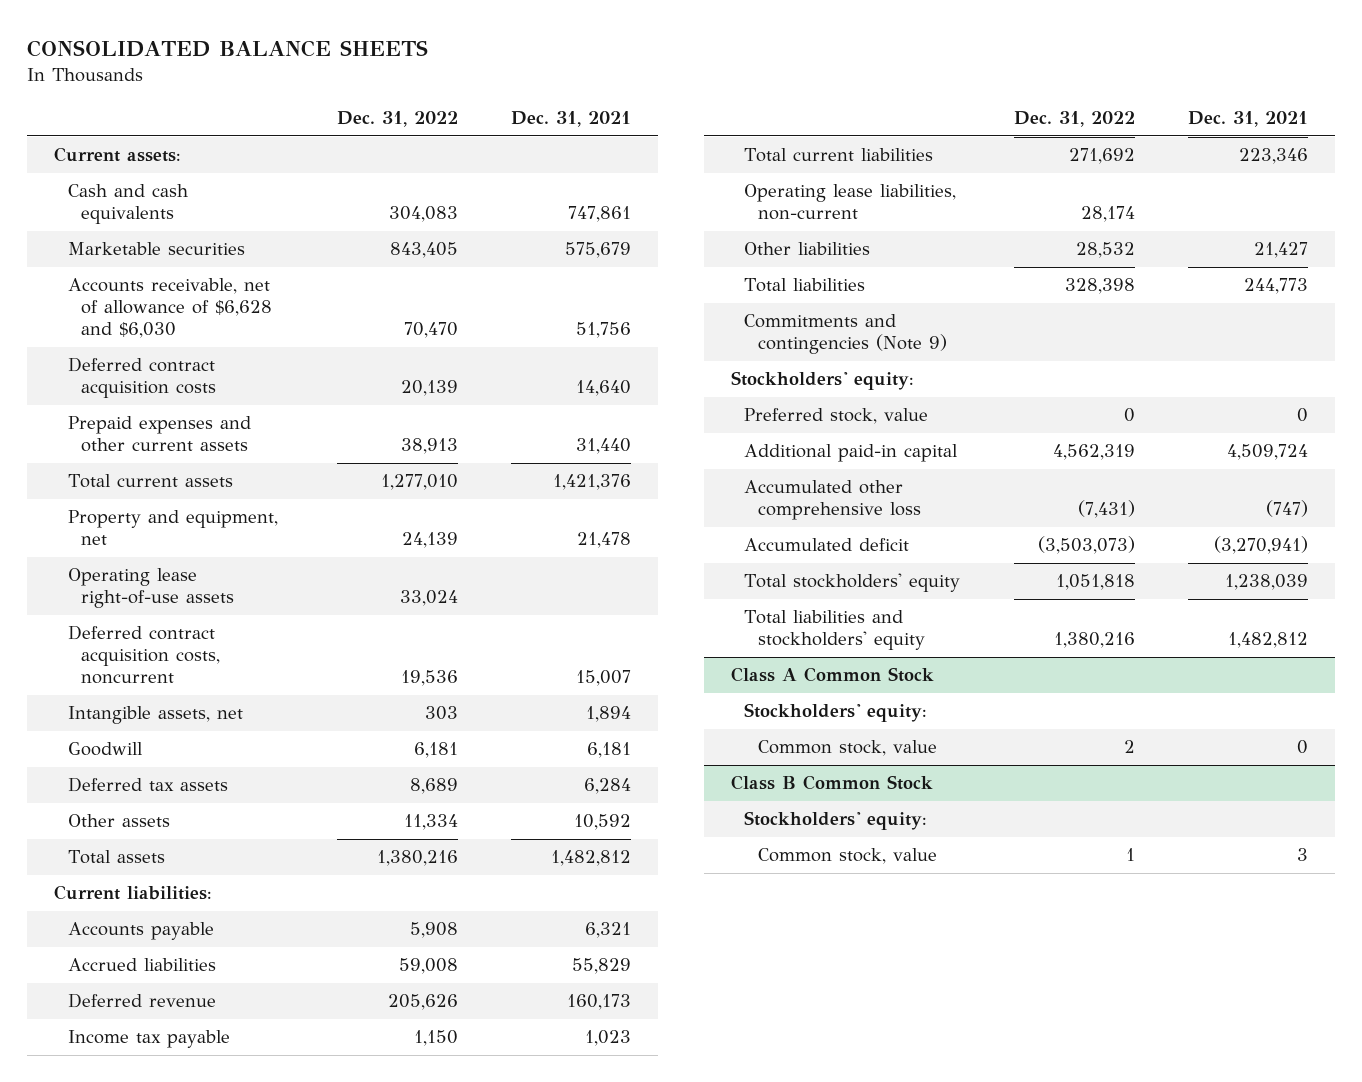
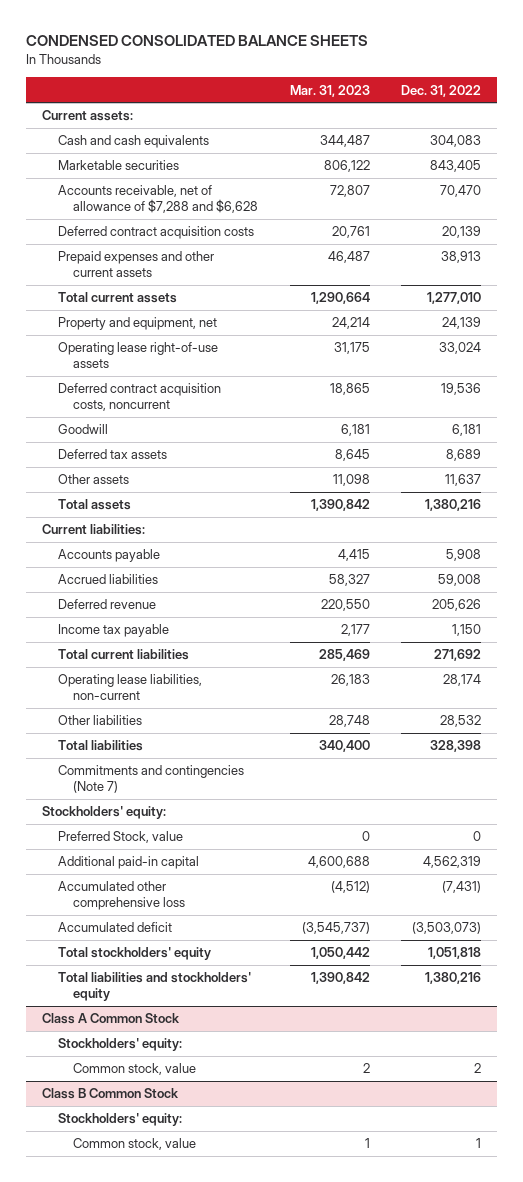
[27,39,429,57] CONSOLIDATED BALANCE SHEETS -> [26,35,369,47] CONDENSED CONSOLIDATED BALANCE SHEETS
[511,110,632,127] Dec. 31, 2021 -> none
none -> [289,84,370,97] Mar. 31, 2023
[67,278,273,339] Accounts receivable, net of allowance of $6,628 and $6,030 -> [57,185,259,213] Accounts receivable, net of allowance of $7,288 and $6,628
[67,706,243,725] Intangible assets, net -> none
[403,814,458,831] 11,334 -> [445,474,482,487] 11,637
[744,314,948,355] Commitments and contingencies (Note 9) -> [57,765,244,793] Commitments and contingencies (Note 7)
[744,408,929,425] Preferred stock, value -> [57,831,183,844] Preferred Stock, value

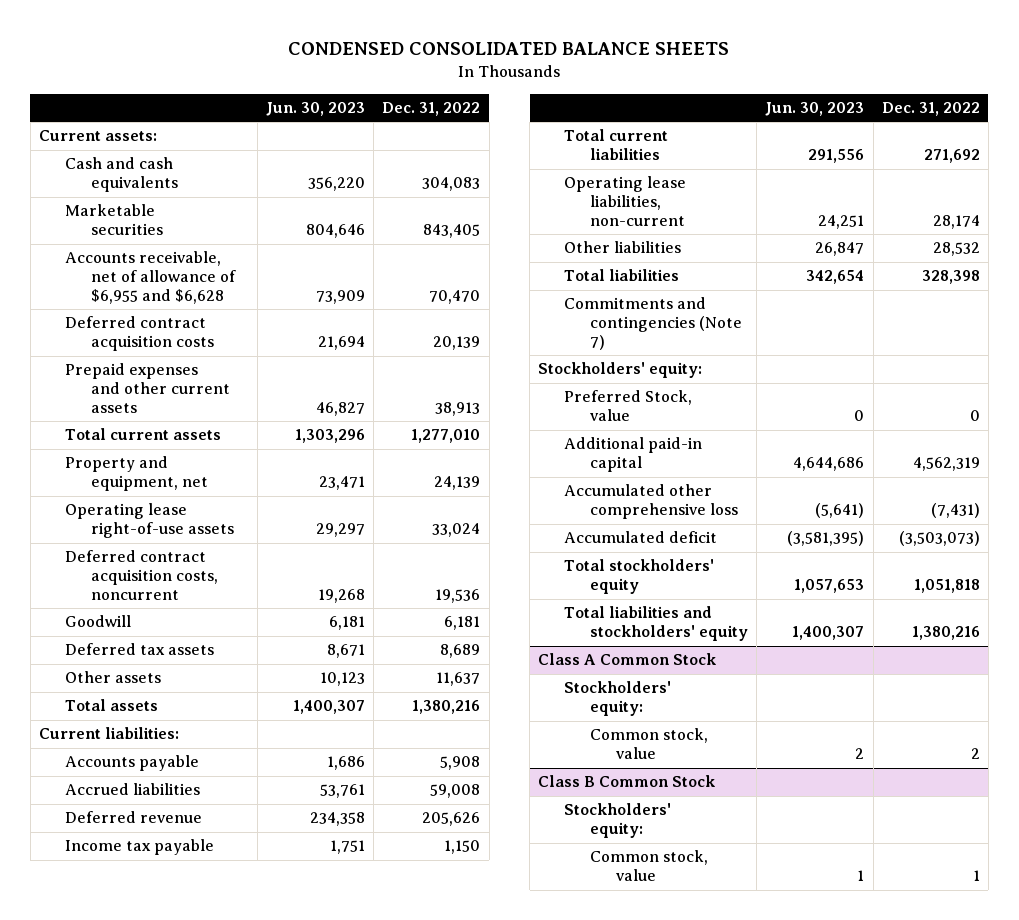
[289,84,370,97] Mar. 31, 2023 -> none
none -> [266,102,366,117] Jun. 30, 2023
[57,185,259,213] Accounts receivable, net of allowance of $7,288 and $6,628 -> [64,251,236,304] Accounts receivable, net of allowance of $6,955 and $6,628

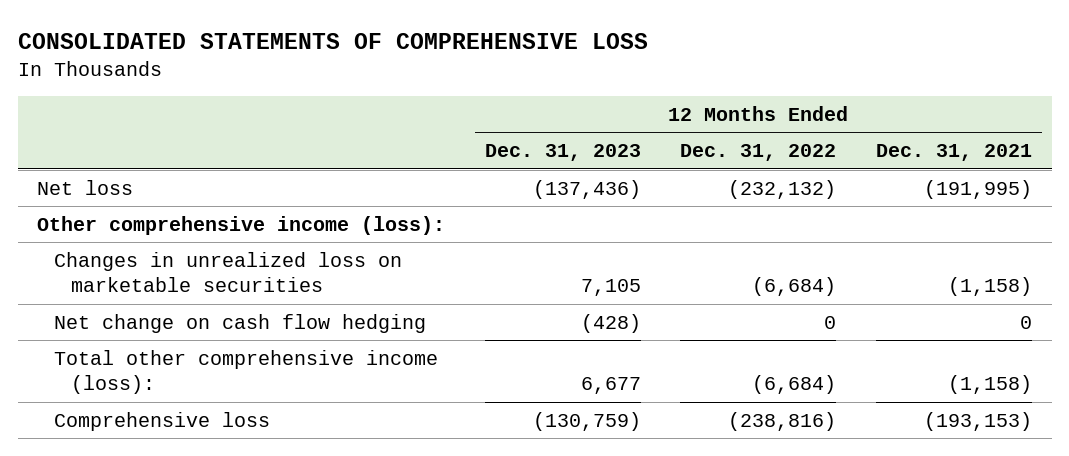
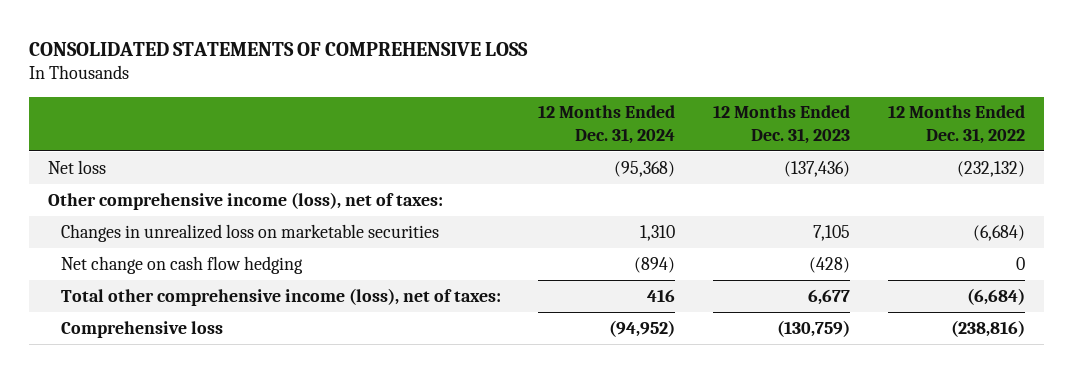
[875,143,1032,161] Dec. 31, 2021 -> none
none -> [538,105,676,144] 12 Months Ended Dec. 31, 2024
[37,215,446,235] Other comprehensive income (loss): -> [47,191,443,210] Other comprehensive income (loss), net of taxes:
[54,349,439,395] Total other comprehensive income (loss): -> [60,287,501,306] Total other comprehensive income (loss), net of taxes:

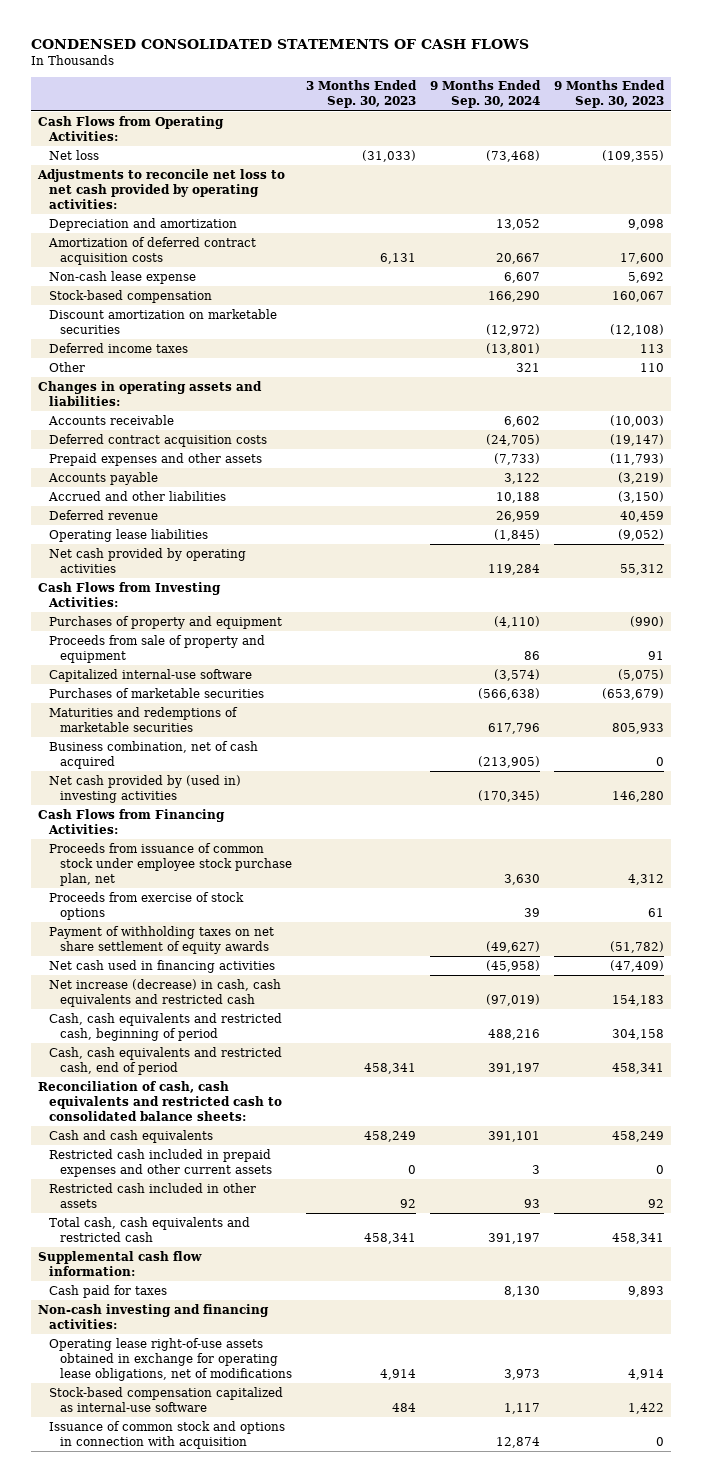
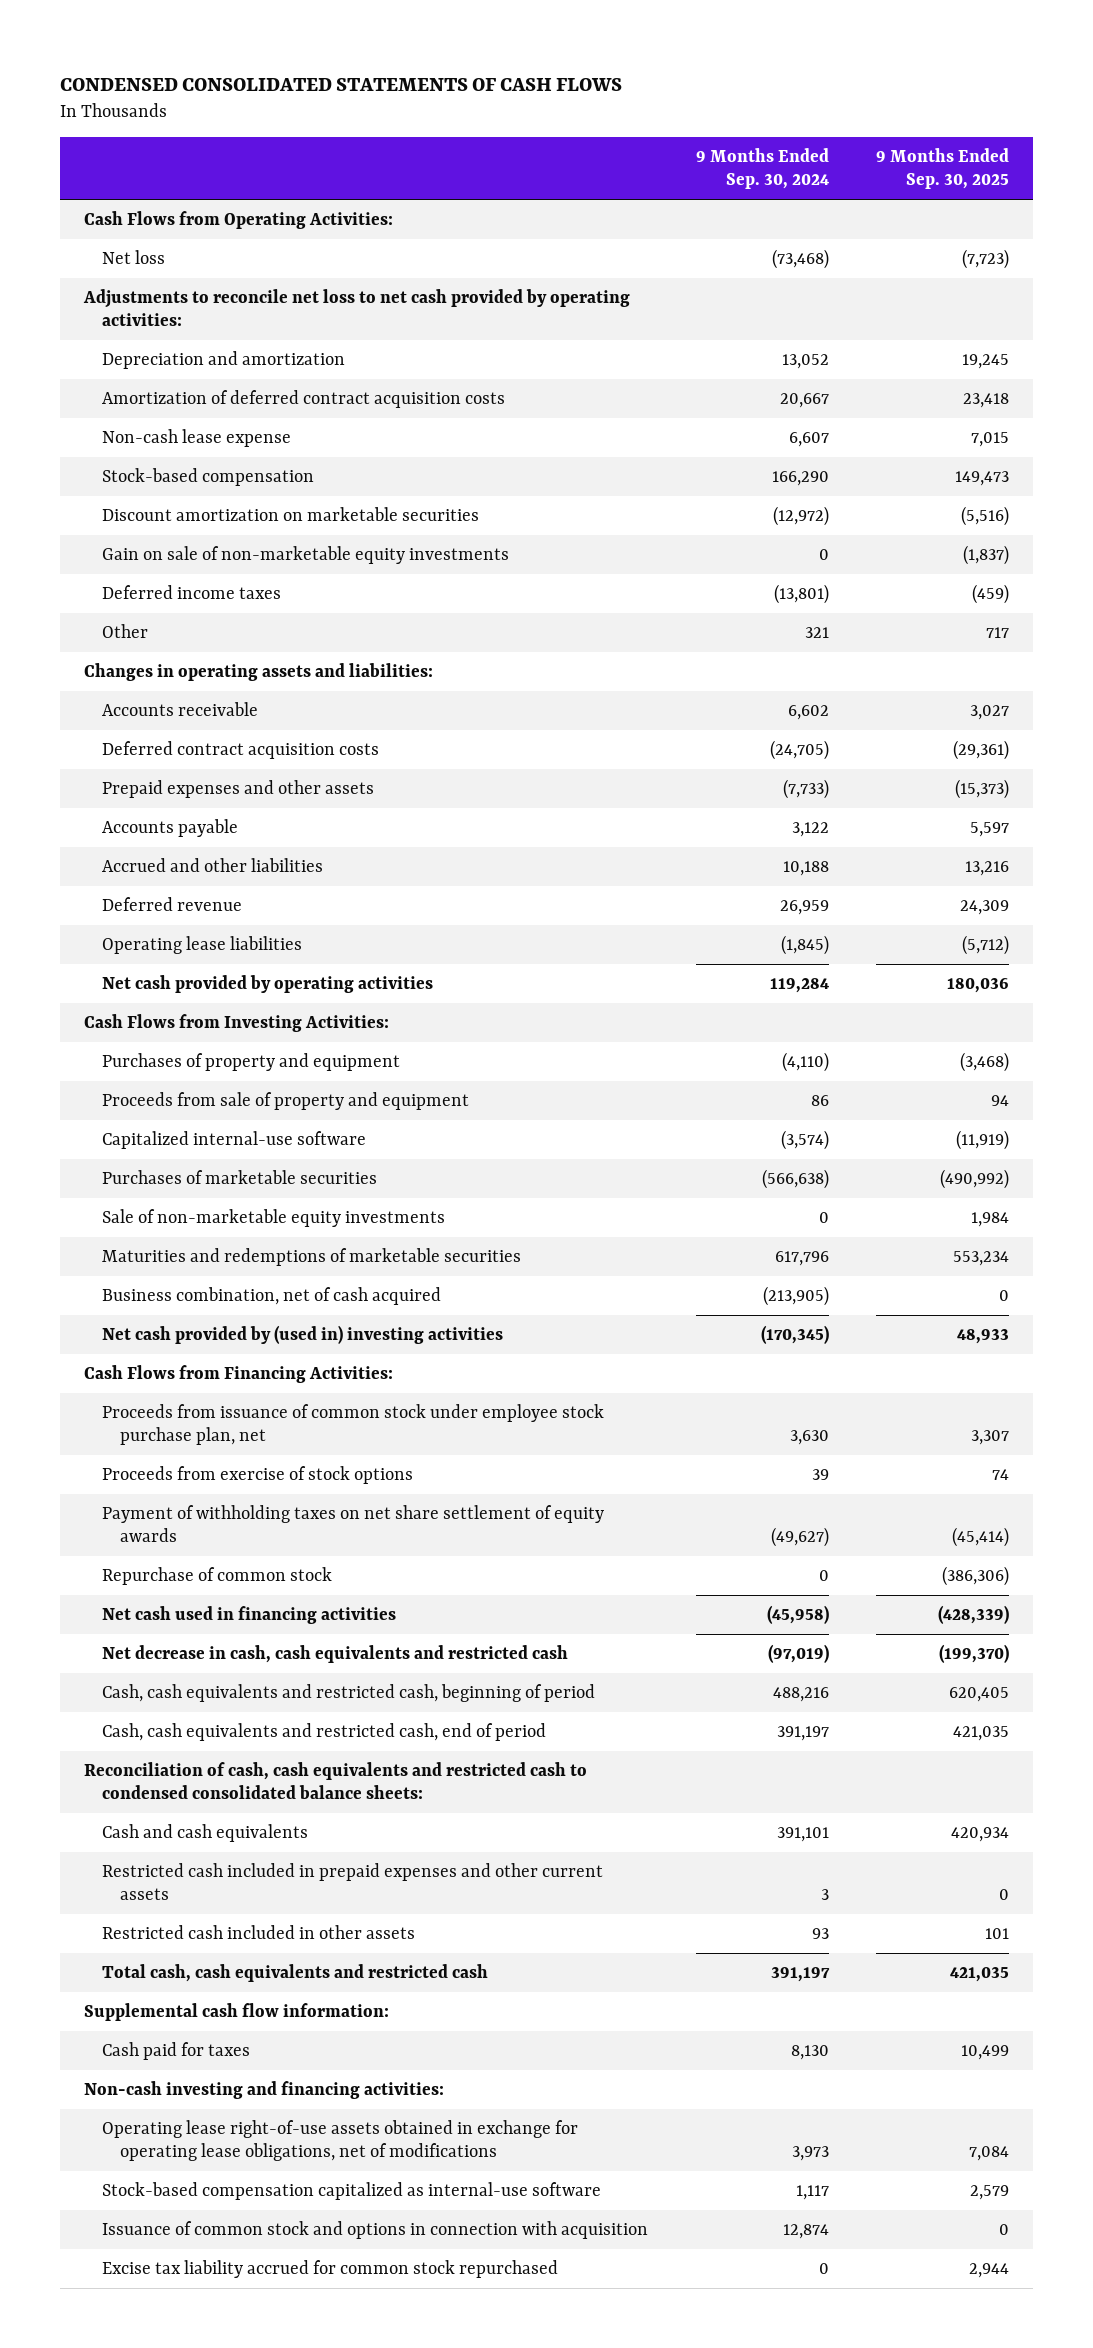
[305,80,417,109] 3 Months Ended Sep. 30, 2023 -> none
[553,80,665,109] 9 Months Ended Sep. 30, 2023 -> none
none -> [876,148,1010,190] 9 Months Ended Sep. 30, 2025
none -> [101,546,509,565] Gain on sale of non-marketable equity investments
none -> [101,1209,445,1228] Sale of non-marketable equity investments
none -> [101,1567,332,1586] Repurchase of common stock
[48,978,281,1007] Net increase (decrease) in cash, cash equivalents and restricted cash -> [101,1645,568,1664] Net decrease in cash, cash equivalents and restricted cash
[38,1080,282,1121] Reconciliation of cash, cash equivalents and restricted cash to consolidated balance sheets: -> [83,1762,587,1800] Reconciliation of cash, cash equivalents and restricted cash to condensed consolidated balance sheets:
none -> [101,2260,558,2279] Excise tax liability accrued for common stock repurchased

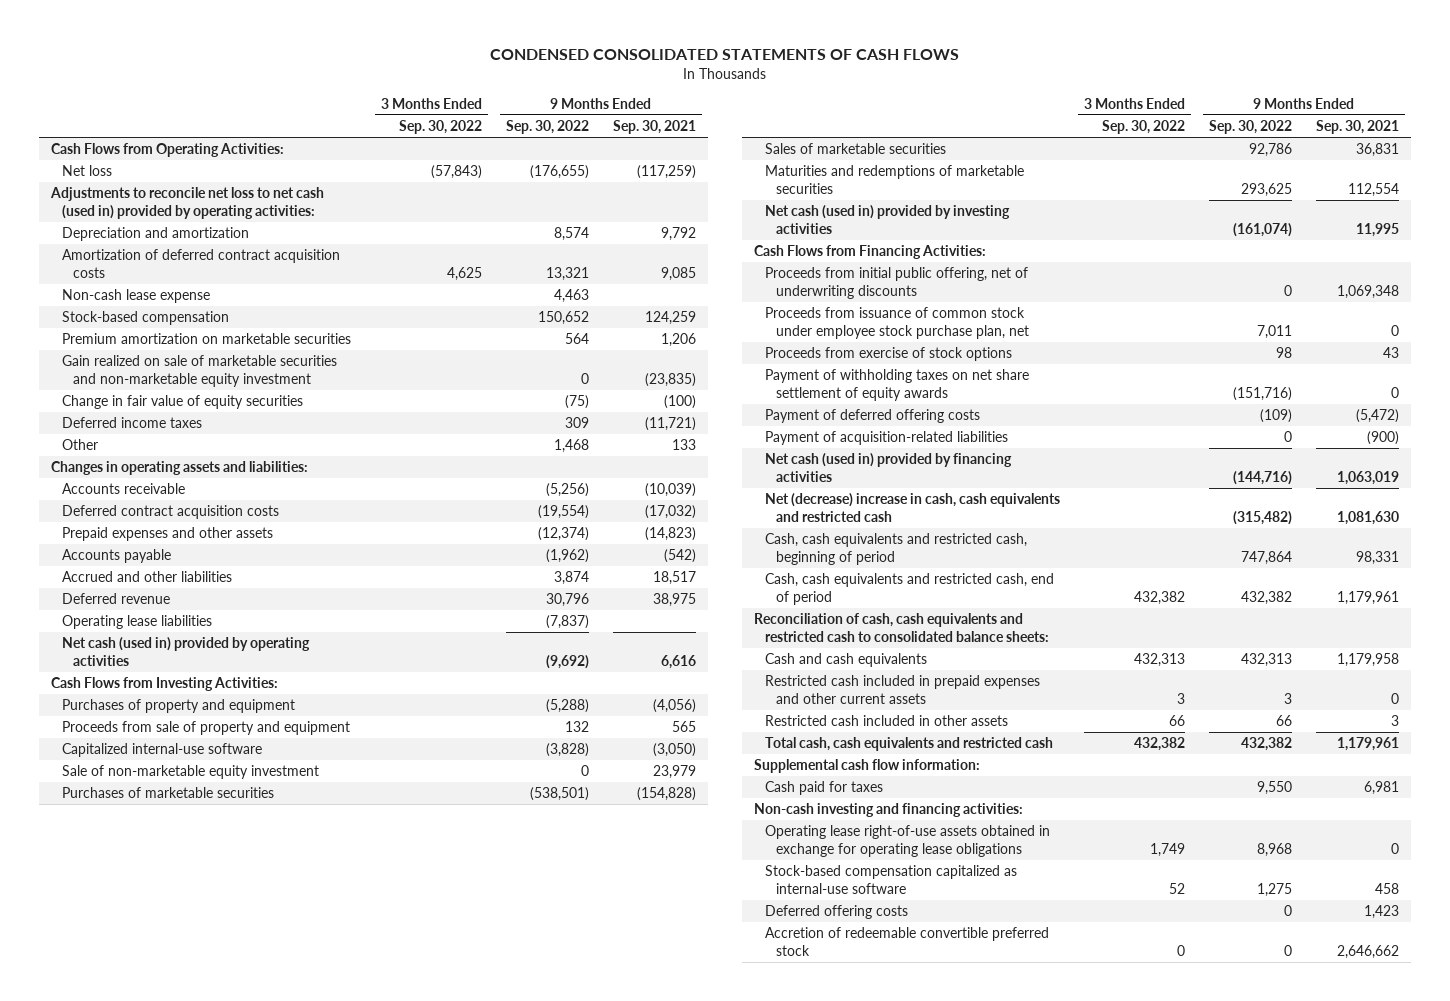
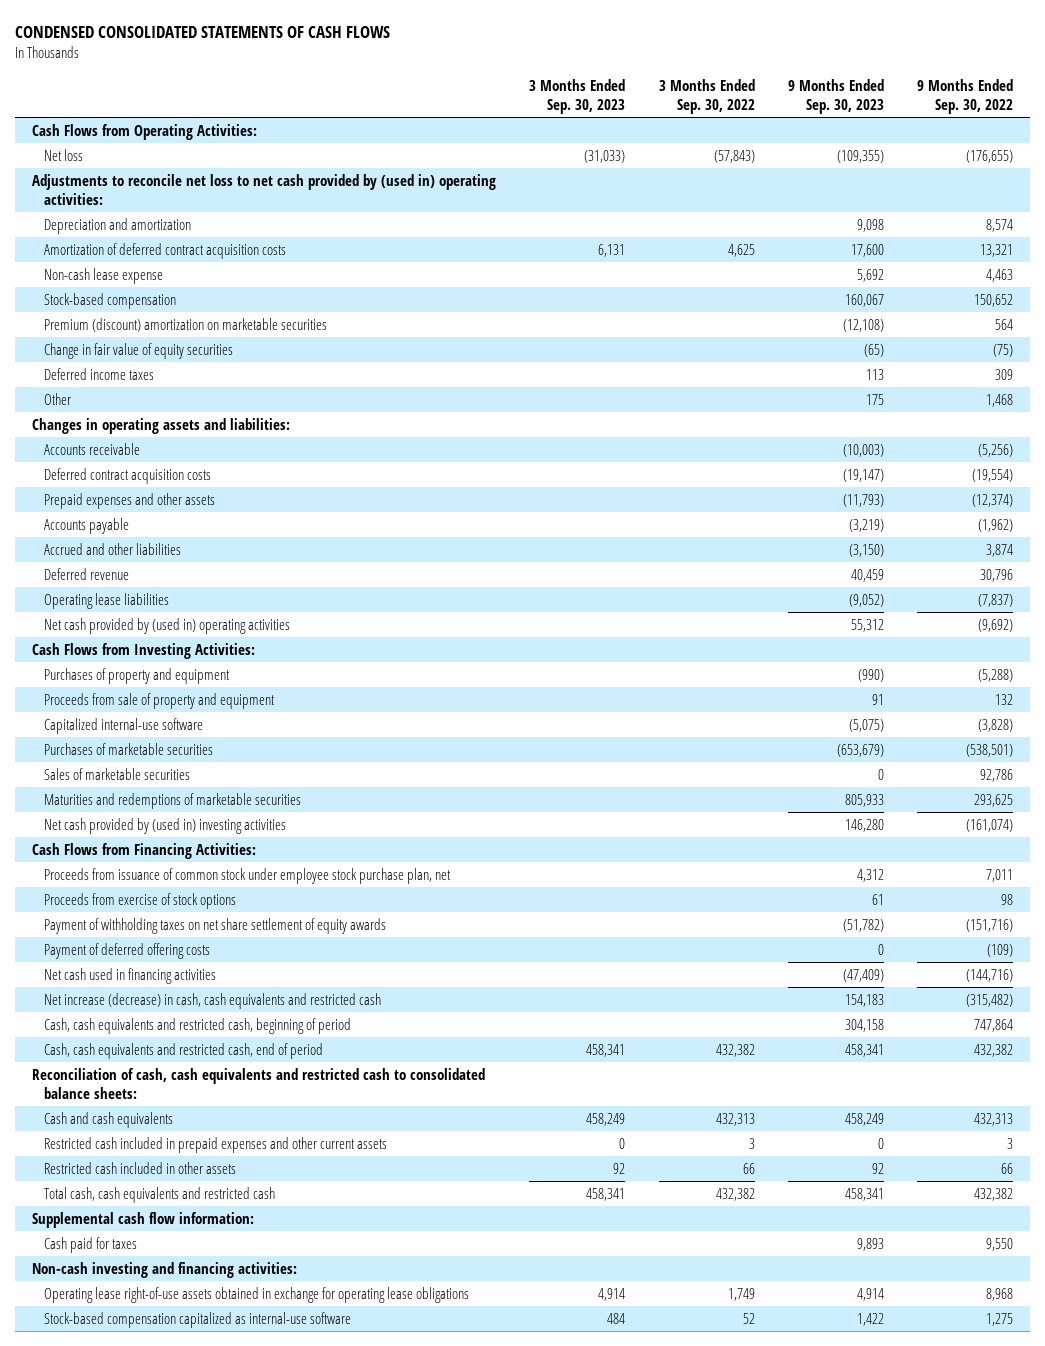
[613,119,697,134] Sep. 30, 2021 -> none
none -> [529,79,626,114] 3 Months Ended Sep. 30, 2023
none -> [787,79,884,114] 9 Months Ended Sep. 30, 2023
[49,187,324,219] Adjustments to reconcile net loss to net cash (used in) provided by operating activities: -> [31,173,496,205] Adjustments to reconcile net loss to net cash provided by (used in) operating activities:
[62,355,338,387] Gain realized on sale of marketable securities and non-marketable equity investment -> none
[62,333,352,345] Premium amortization on marketable securities -> [43,317,327,332] Premium (discount) amortization on marketable securities
[62,637,311,666] Net cash (used in) provided by operating activities -> [43,617,290,634] Net cash provided by (used in) operating activities
[62,765,320,780] Sale of non-marketable equity investment -> none
[765,205,1011,234] Net cash (used in) provided by investing activities -> [43,817,286,834] Net cash provided by (used in) investing activities
[765,267,1029,299] Proceeds from initial public offering, net of underwriting discounts -> none
[765,431,1009,446] Payment of acquisition-related liabilities -> none
[765,453,1013,482] Net cash (used in) provided by financing activities -> [43,967,216,984] Net cash used in financing activities
[765,493,1061,522] Net (decrease) increase in cash, cash equivalents and restricted cash -> [43,992,381,1009] Net increase (decrease) in cash, cash equivalents and restricted cash
[765,905,909,920] Deferred offering costs -> none
[765,927,1050,956] Accretion of redeemable convertible preferred stock -> none

